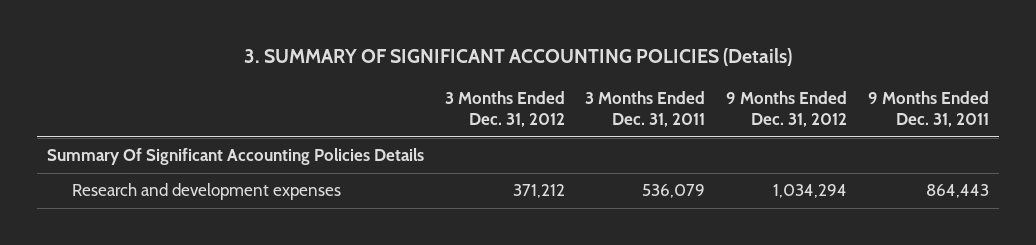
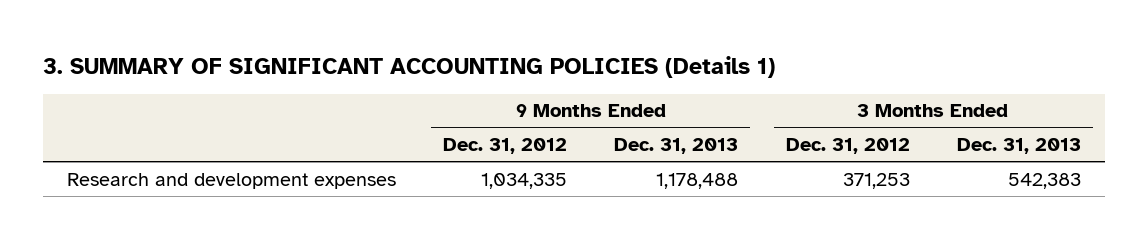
[243,48,792,67] 3. SUMMARY OF SIGNIFICANT ACCOUNTING POLICIES (Details) -> [43,55,776,78] 3. SUMMARY OF SIGNIFICANT ACCOUNTING POLICIES (Details 1)
[585,90,706,127] 3 Months Ended Dec. 31, 2011 -> none
[867,90,989,127] 9 Months Ended Dec. 31, 2011 -> none
none -> [614,138,739,155] Dec. 31, 2013
none -> [956,138,1081,155] Dec. 31, 2013
[47,148,425,166] Summary Of Significant Accounting Policies Details -> none
[512,184,565,199] 371,212 -> [842,172,910,189] 371,253
[773,184,848,199] 1,034,294 -> [481,172,568,189] 1,034,335

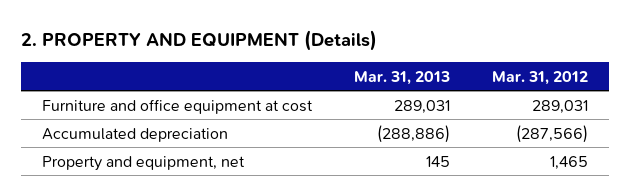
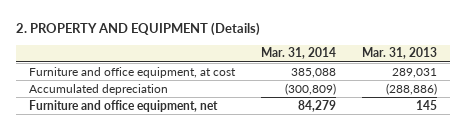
[492,70,589,85] Mar. 31, 2012 -> none
none -> [260,47,336,60] Mar. 31, 2014
[41,98,313,114] Furniture and office equipment at cost -> [28,66,236,78] Furniture and office equipment, at cost
[41,155,245,171] Property and equipment, net -> [28,99,218,112] Furniture and office equipment, net

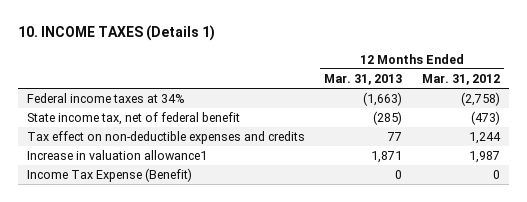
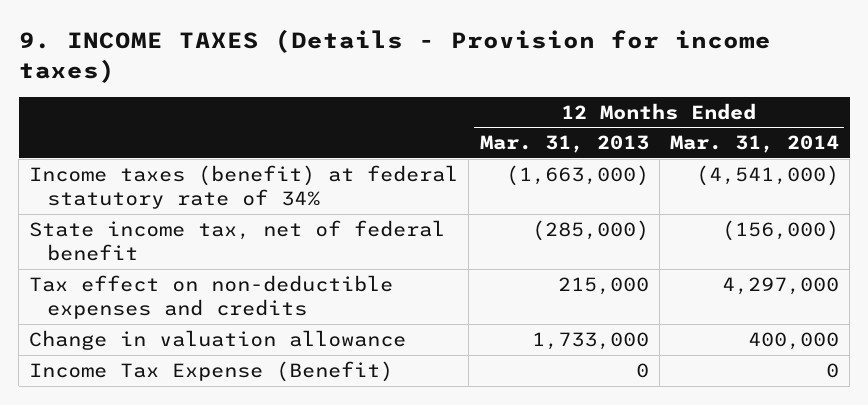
[17,25,215,42] 10. INCOME TAXES (Details 1) -> [18,29,771,83] 9. INCOME TAXES (Details - Provision for income taxes)
[421,74,500,86] Mar. 31, 2012 -> none
none -> [669,135,839,154] Mar. 31, 2014
[27,93,186,104] Federal income taxes at 34% -> [29,164,459,210] Income taxes (benefit) at federal statutory rate of 34%
[363,92,403,107] (1,663) -> [505,164,649,186] (1,663,000)
[373,111,403,126] (285) -> [531,219,649,241] (285,000)
[387,132,403,142] 77 -> [557,276,649,295] 215,000
[27,150,208,161] Increase in valuation allowance1 -> [29,329,407,350] Change in valuation allowance
[371,151,403,164] 1,871 -> [531,331,649,350] 1,733,000

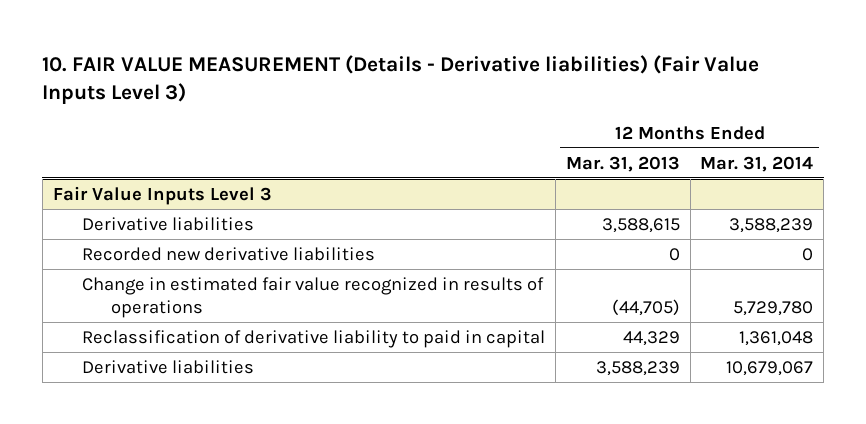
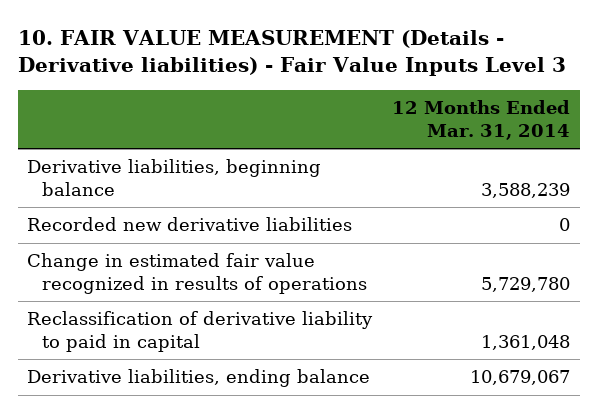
[42,54,760,105] 10. FAIR VALUE MEASUREMENT (Details - Derivative liabilities) (Fair Value Inputs Level 3) -> [17,29,566,77] 10. FAIR VALUE MEASUREMENT (Details - Derivative liabilities) - Fair Value Inputs Level 3
[565,155,680,172] Mar. 31, 2013 -> none
[52,185,272,205] Fair Value Inputs Level 3 -> none
[81,216,254,231] Derivative liabilities -> [27,159,322,196] Derivative liabilities, beginning balance
[81,359,254,374] Derivative liabilities -> [27,369,371,388] Derivative liabilities, ending balance

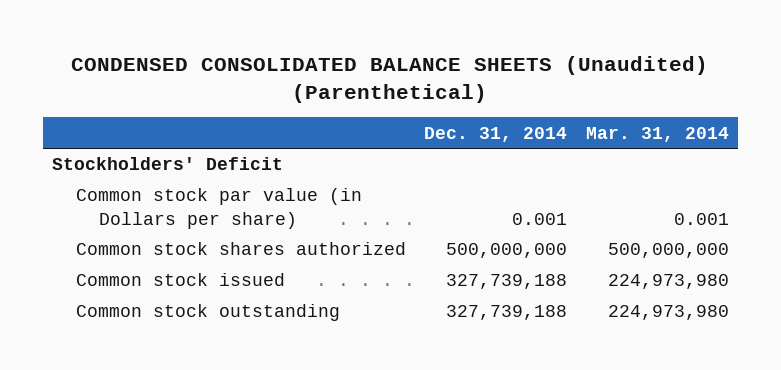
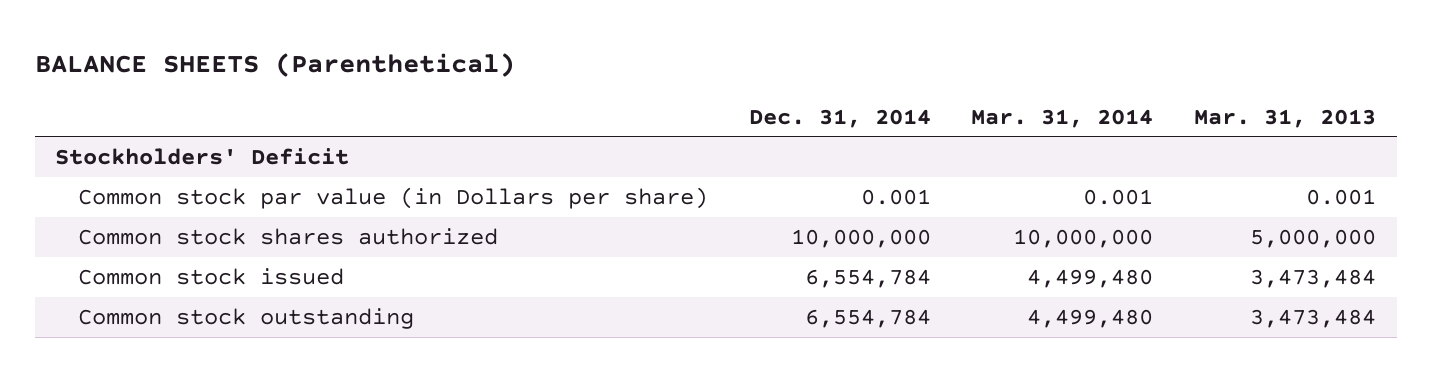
[71,56,709,104] CONDENSED CONSOLIDATED BALANCE SHEETS (Unaudited) (Parenthetical) -> [35,53,516,78] BALANCE SHEETS (Parenthetical)
none -> [1194,108,1377,128] Mar. 31, 2013
[446,243,568,259] 500,000,000 -> [790,228,931,248] 10,000,000
[607,243,729,259] 500,000,000 -> [1013,228,1154,248] 10,000,000
[446,274,568,290] 327,739,188 -> [804,268,931,288] 6,554,784
[607,274,729,290] 224,973,980 -> [1027,268,1154,288] 4,499,480
[446,305,568,321] 327,739,188 -> [804,308,931,328] 6,554,784
[607,305,729,321] 224,973,980 -> [1027,308,1154,328] 4,499,480

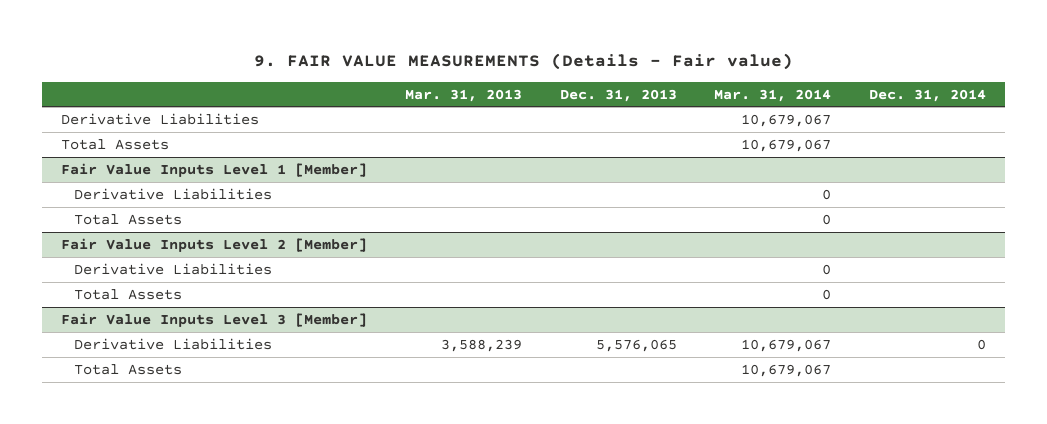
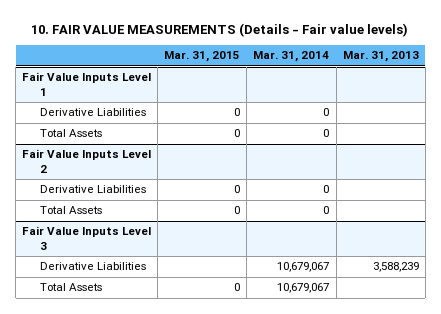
[253,53,793,71] 9. FAIR VALUE MEASUREMENTS (Details - Fair value) -> [31,22,409,37] 10. FAIR VALUE MEASUREMENTS (Details - Fair value levels)
[559,88,677,102] Dec. 31, 2013 -> none
[869,88,987,102] Dec. 31, 2014 -> none
none -> [164,51,241,63] Mar. 31, 2015
[61,112,260,125] Derivative Liabilities -> none
[61,138,170,150] Total Assets -> none
[61,162,368,177] Fair Value Inputs Level 1 [Member] -> [22,72,152,96] Fair Value Inputs Level 1
[61,237,368,252] Fair Value Inputs Level 2 [Member] -> [22,149,152,173] Fair Value Inputs Level 2
[61,312,368,327] Fair Value Inputs Level 3 [Member] -> [22,226,152,250] Fair Value Inputs Level 3

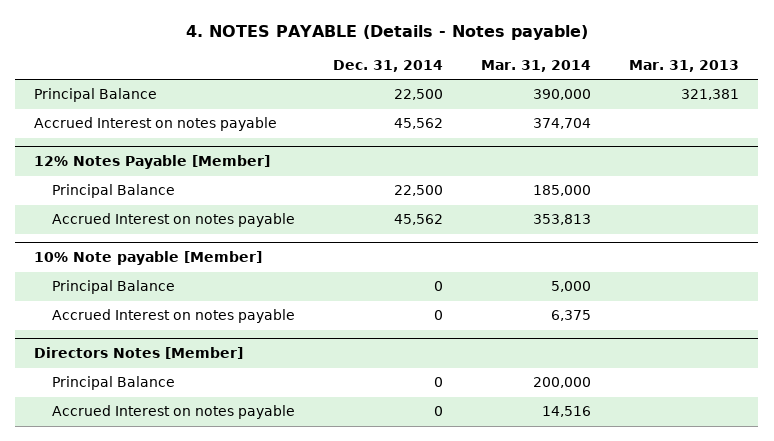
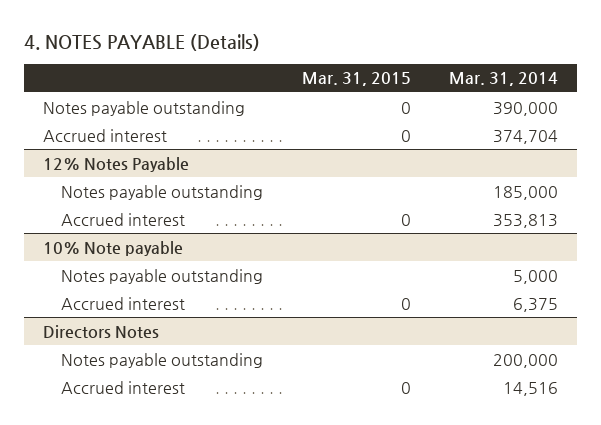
[185,24,588,40] 4. NOTES PAYABLE (Details - Notes payable) -> [23,34,260,52] 4. NOTES PAYABLE (Details)
[332,59,443,72] Dec. 31, 2014 -> none
[629,59,740,72] Mar. 31, 2013 -> none
none -> [301,72,411,87] Mar. 31, 2015
[34,88,158,103] Principal Balance -> [43,100,246,116] Notes payable outstanding
[34,117,278,132] Accrued Interest on notes payable -> [43,128,168,142] Accrued interest
[34,155,271,170] 12% Notes Payable [Member] -> [43,156,190,172] 12% Notes Payable
[51,184,175,199] Principal Balance -> [61,184,264,200] Notes payable outstanding
[51,213,295,228] Accrued Interest on notes payable -> [61,212,186,226] Accrued interest
[34,251,263,266] 10% Note payable [Member] -> [43,240,184,256] 10% Note payable
[51,280,175,295] Principal Balance -> [61,268,264,284] Notes payable outstanding
[51,309,295,324] Accrued Interest on notes payable -> [61,296,186,310] Accrued interest
[34,347,244,360] Directors Notes [Member] -> [43,324,160,339] Directors Notes
[51,376,175,391] Principal Balance -> [61,352,264,368] Notes payable outstanding
[51,405,295,420] Accrued Interest on notes payable -> [61,380,186,394] Accrued interest

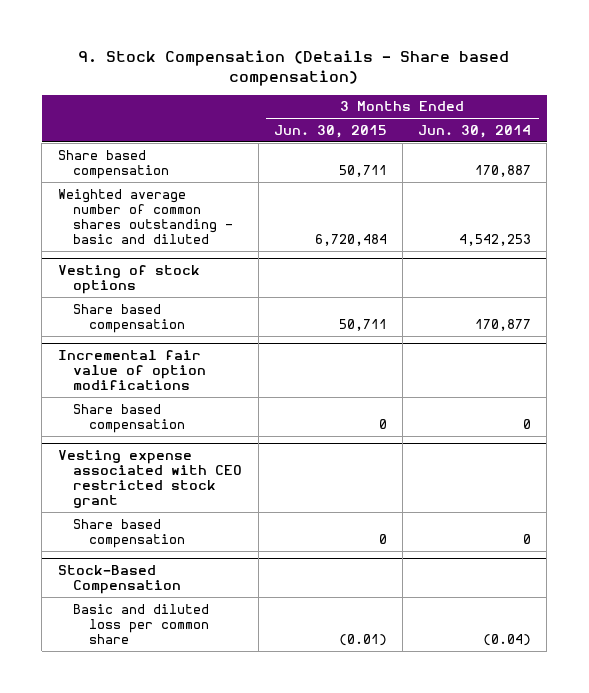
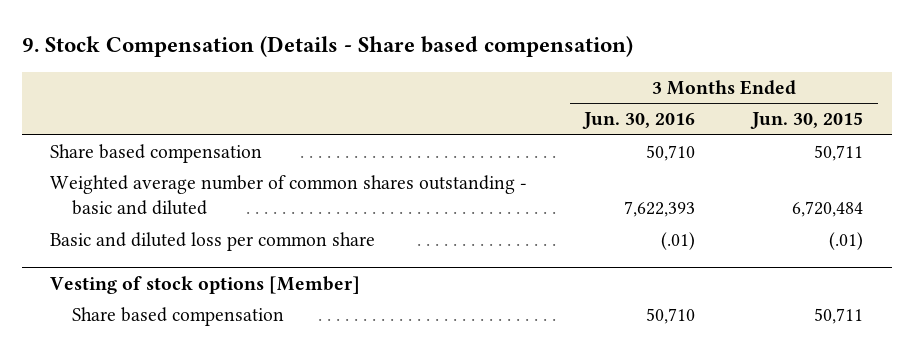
[418,124,532,138] Jun. 30, 2014 -> none
none -> [582,112,696,130] Jun. 30, 2016
none -> [50,232,376,252] Basic and diluted loss per common share
[57,265,200,295] Vesting of stock options -> [50,275,361,294] Vesting of stock options [Member]
[57,350,207,391] Incremental fair value of option modifications -> none
[73,403,186,433] Share based compensation -> none
[57,450,243,509] Vesting expense associated with CEO restricted stock grant -> none
[73,518,186,548] Share based compensation -> none
[57,565,182,595] Stock-Based Compensation -> none
[73,603,210,644] Basic and diluted loss per common share -> none

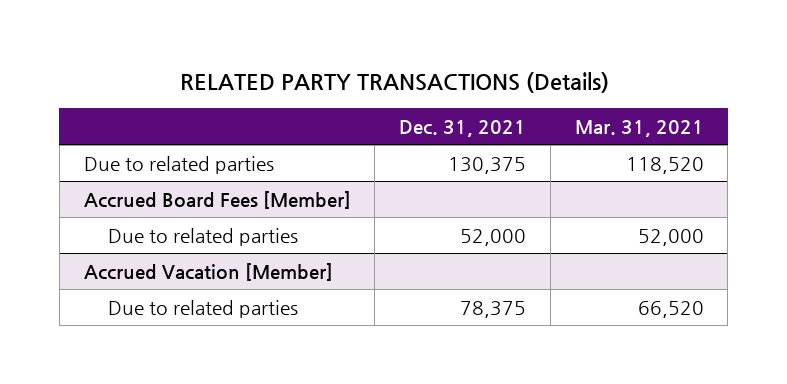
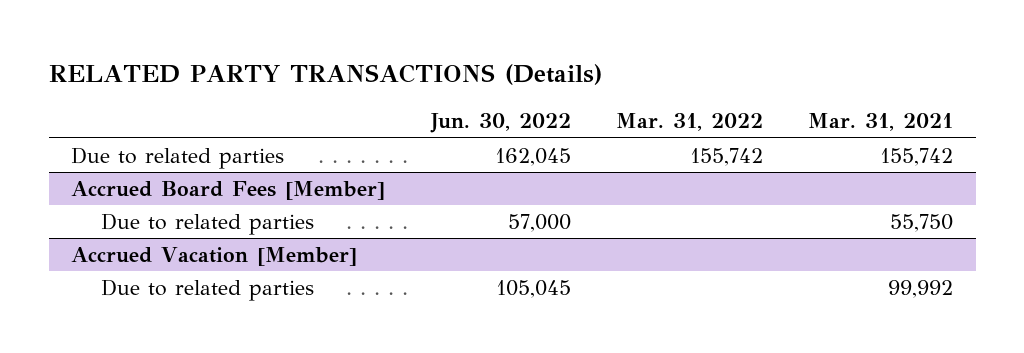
[399,119,527,137] Dec. 31, 2021 -> none
none -> [429,113,571,134] Jun. 30, 2022
none -> [615,113,763,132] Mar. 31, 2022
[625,156,704,174] 118,520 -> [879,148,953,167] 155,742
[637,228,704,246] 52,000 -> [889,214,953,233] 55,750
[637,300,704,318] 66,520 -> [887,280,953,299] 99,992

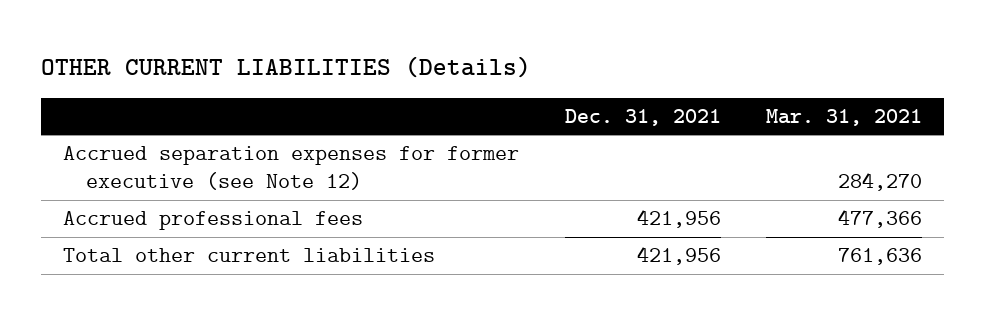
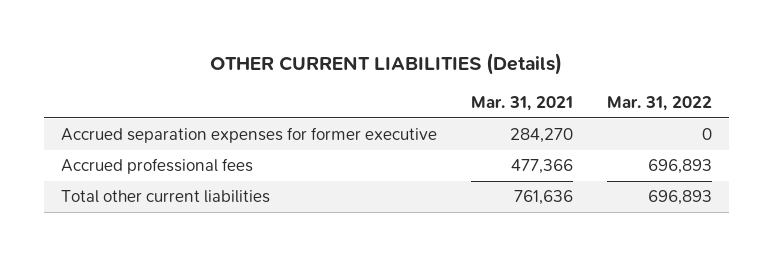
[564,108,721,126] Dec. 31, 2021 -> none
none -> [606,96,712,112] Mar. 31, 2022
[63,146,520,191] Accrued separation expenses for former executive (see Note 12) -> [61,127,438,144] Accrued separation expenses for former executive

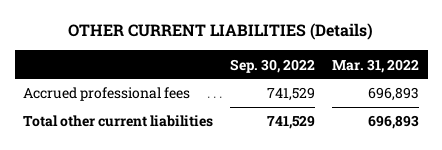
[470,96,573,112] Mar. 31, 2021 -> none
none -> [230,58,316,73] Sep. 30, 2022
[61,127,438,144] Accrued separation expenses for former executive -> none

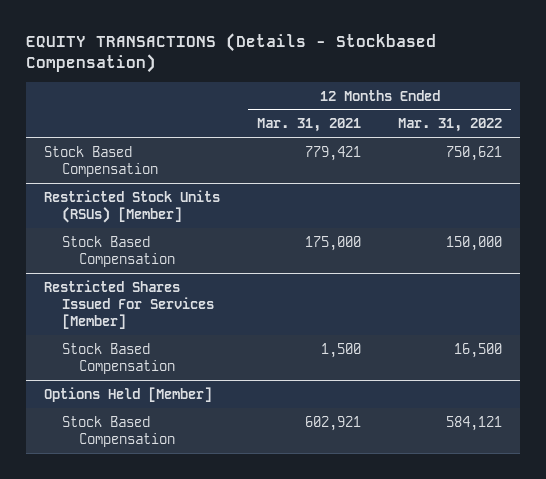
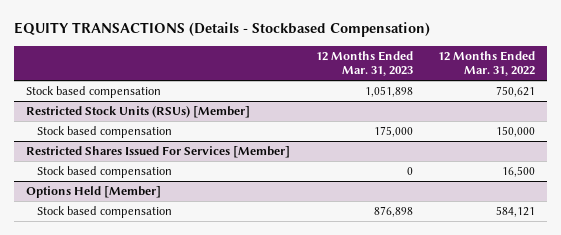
[257,118,362,133] Mar. 31, 2021 -> none
none -> [315,50,413,77] 12 Months Ended Mar. 31, 2023
[44,145,158,177] Stock Based Compensation -> [26,86,162,99] Stock based compensation
[61,235,175,267] Stock Based Compensation -> [37,126,173,139] Stock based compensation
[61,342,175,374] Stock Based Compensation -> [37,166,173,179] Stock based compensation
[61,415,175,447] Stock Based Compensation -> [37,206,173,219] Stock based compensation

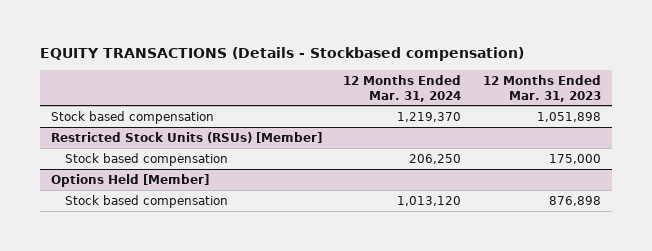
[13,22,430,38] EQUITY TRANSACTIONS (Details - Stockbased Compensation) -> [39,47,524,62] EQUITY TRANSACTIONS (Details - Stockbased compensation)
[437,50,535,77] 12 Months Ended Mar. 31, 2022 -> none
none -> [343,74,462,102] 12 Months Ended Mar. 31, 2024
[26,146,291,159] Restricted Shares Issued For Services [Member] -> none
[37,166,173,179] Stock based compensation -> none

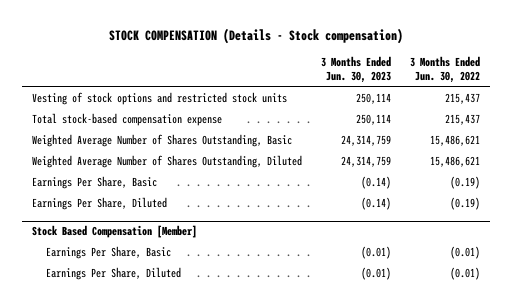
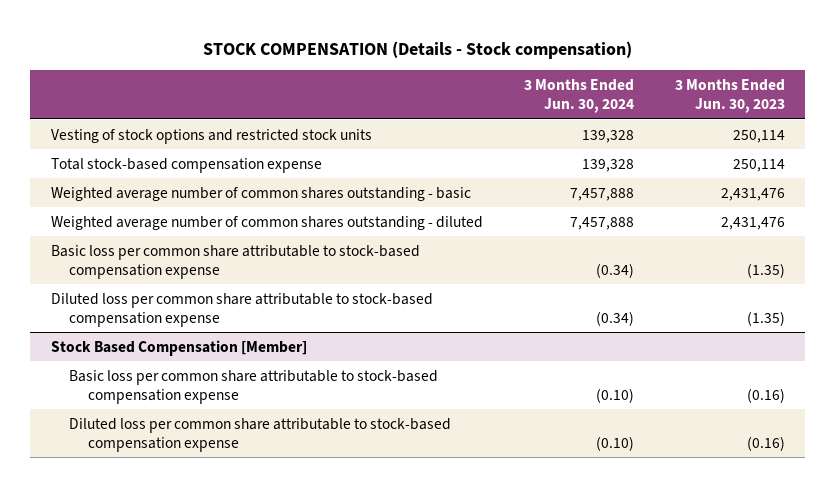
[410,56,481,84] 3 Months Ended Jun. 30, 2022 -> none
none -> [523,78,634,114] 3 Months Ended Jun. 30, 2024
[31,134,292,148] Weighted Average Number of Shares Outstanding, Basic -> [50,186,471,201] Weighted average number of common shares outstanding - basic
[340,135,391,147] 24,314,759 -> [720,187,785,201] 2,431,476
[31,155,302,169] Weighted Average Number of Shares Outstanding, Diluted -> [50,215,483,230] Weighted average number of common shares outstanding - diluted
[340,156,391,168] 24,314,759 -> [720,216,785,230] 2,431,476
[31,176,157,190] Earnings Per Share, Basic -> [50,244,420,279] Basic loss per common share attributable to stock-based compensation expense
[360,176,391,190] (0.14) -> [746,262,785,278] (1.35)
[31,197,167,211] Earnings Per Share, Diluted -> [50,292,433,327] Diluted loss per common share attributable to stock-based compensation expense
[360,197,391,211] (0.14) -> [746,310,785,326] (1.35)
[46,246,172,260] Earnings Per Share, Basic -> [69,369,439,404] Basic loss per common share attributable to stock-based compensation expense
[360,246,391,260] (0.01) -> [746,387,785,403] (0.16)
[46,267,182,281] Earnings Per Share, Diluted -> [69,417,452,452] Diluted loss per common share attributable to stock-based compensation expense
[360,267,391,281] (0.01) -> [746,435,785,451] (0.16)

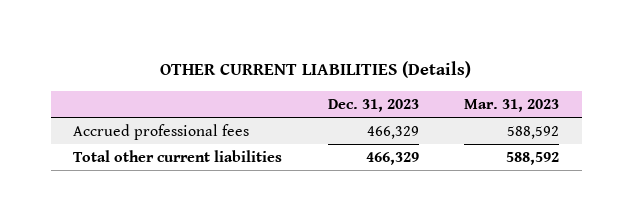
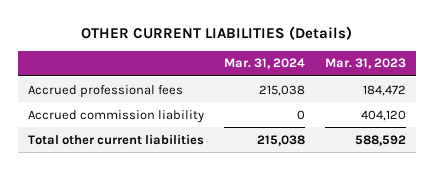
[327,99,419,113] Dec. 31, 2023 -> none
none -> [223,58,305,70] Mar. 31, 2024
[506,126,559,140] 588,592 -> [363,84,407,96] 184,472
none -> [27,109,204,123] Accrued commission liability

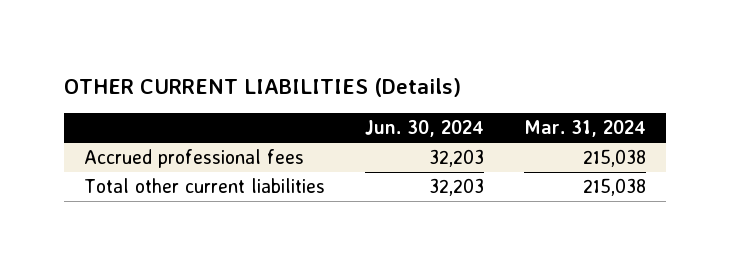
[325,58,407,70] Mar. 31, 2023 -> none
none -> [365,120,485,138] Jun. 30, 2024
[27,109,204,123] Accrued commission liability -> none

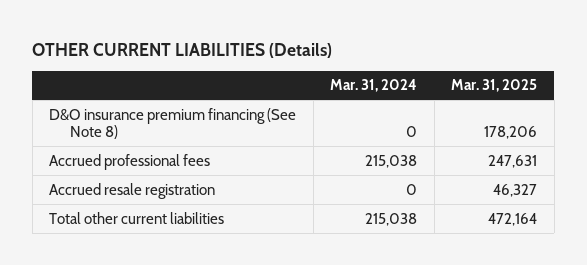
[365,120,485,138] Jun. 30, 2024 -> none
none -> [451,79,538,93] Mar. 31, 2025
none -> [49,107,297,140] D&O insurance premium financing (See Note 8)
none -> [49,182,216,199] Accrued resale registration

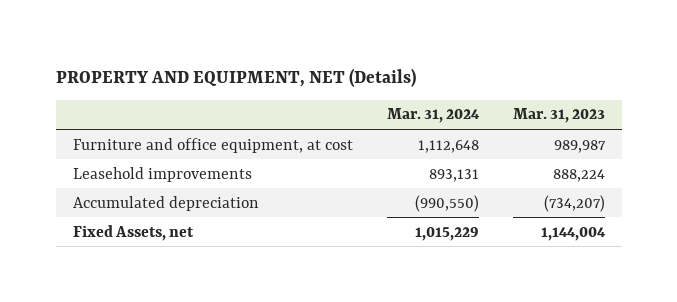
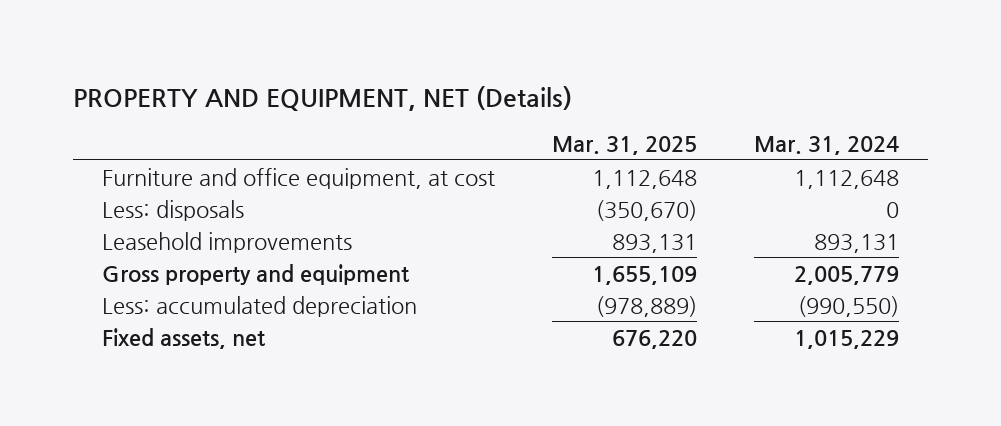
[512,108,605,124] Mar. 31, 2023 -> none
none -> [551,136,697,156] Mar. 31, 2025
none -> [101,199,244,221] Less: disposals
none -> [101,263,409,285] Gross property and equipment
[72,195,259,211] Accumulated depreciation -> [101,295,417,317] Less: accumulated depreciation
[72,224,194,241] Fixed Assets, net -> [101,327,265,349] Fixed assets, net

